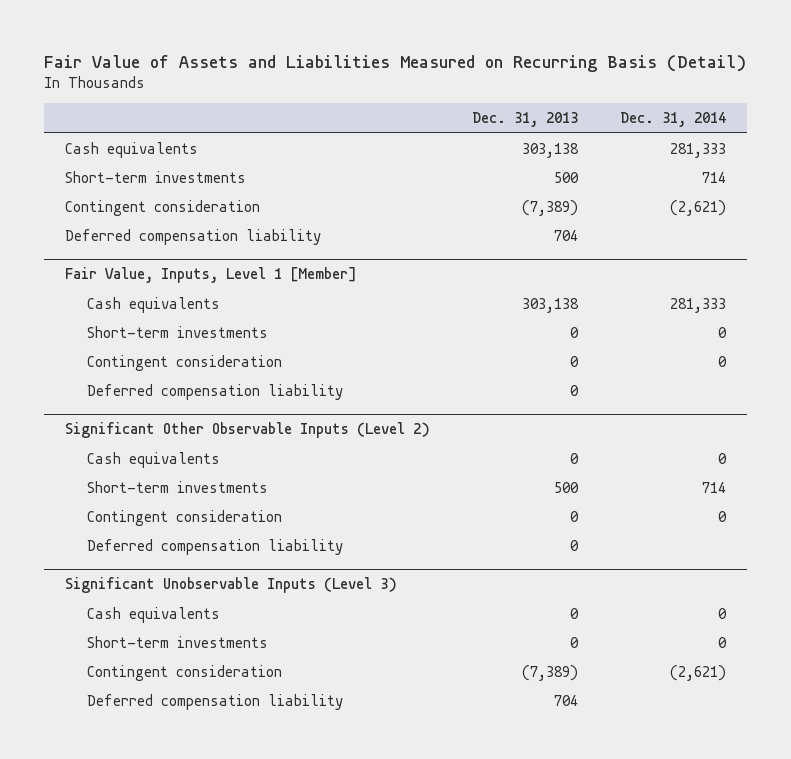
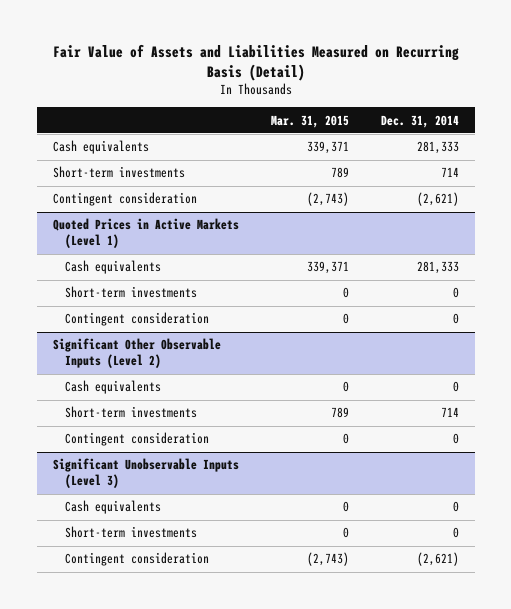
[472,112,579,128] Dec. 31, 2013 -> none
none -> [270,114,349,128] Mar. 31, 2015
[65,228,322,245] Deferred compensation liability -> none
[65,267,358,284] Fair Value, Inputs, Level 1 [Member] -> [52,218,239,249] Quoted Prices in Active Markets (Level 1)
[86,383,343,400] Deferred compensation liability -> none
[86,538,343,555] Deferred compensation liability -> none
[86,693,343,710] Deferred compensation liability -> none

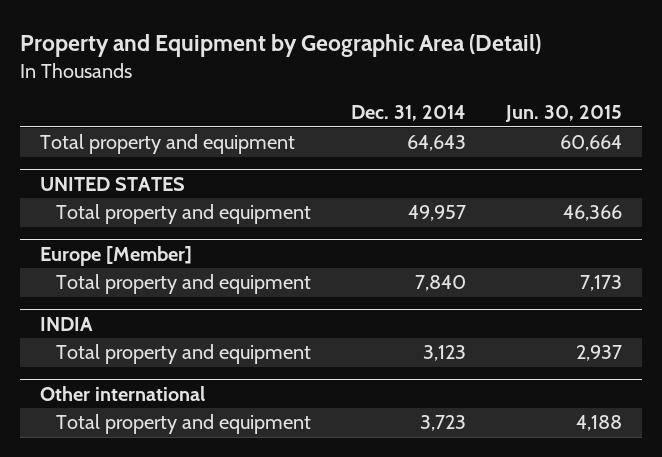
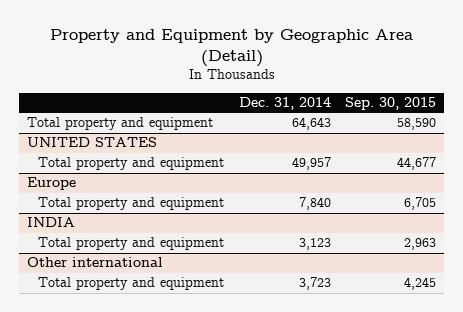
[505,104,623,122] Jun. 30, 2015 -> none
none -> [345,97,437,111] Sep. 30, 2015
[40,245,193,266] Europe [Member] -> [26,177,76,191] Europe

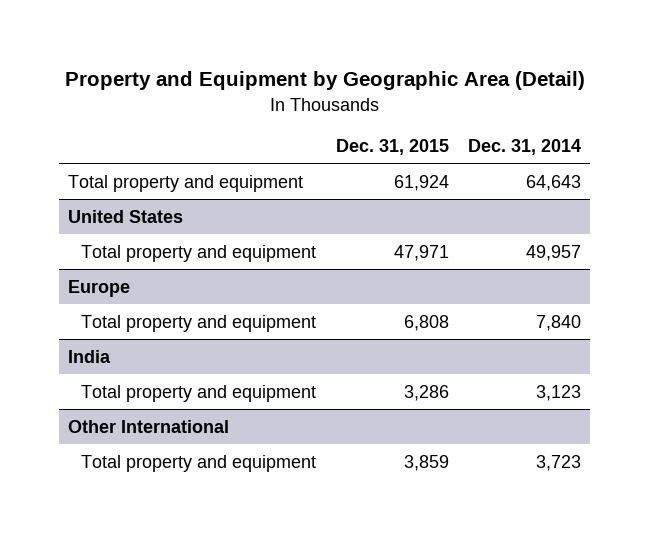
[345,97,437,111] Sep. 30, 2015 -> none
none -> [335,139,449,156] Dec. 31, 2015
[26,137,157,148] UNITED STATES -> [68,209,184,223] United States
[26,217,75,228] INDIA -> [68,349,112,363] India
[26,257,163,268] Other international -> [68,419,230,433] Other International

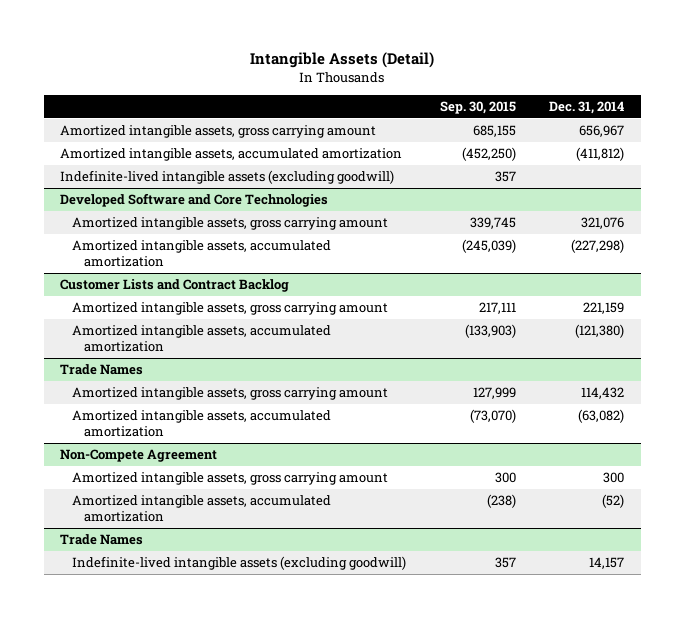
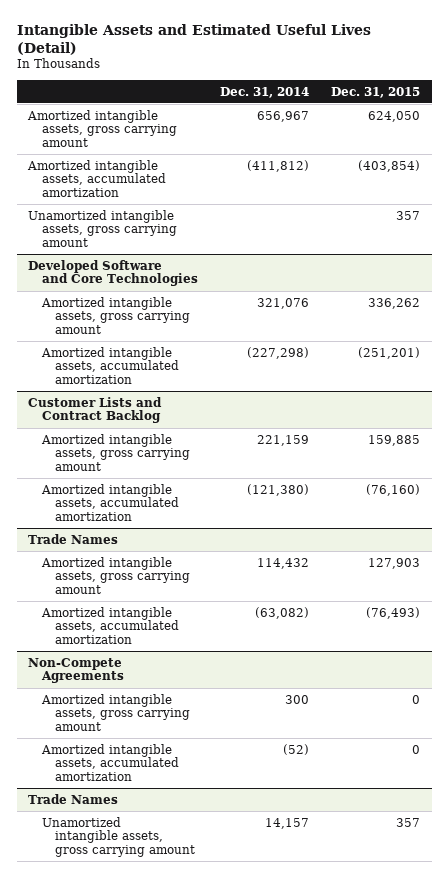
[250,51,435,68] Intangible Assets (Detail) -> [16,23,371,55] Intangible Assets and Estimated Useful Lives (Detail)
[439,100,516,114] Sep. 30, 2015 -> none
none -> [331,86,421,98] Dec. 31, 2015
[60,170,395,185] Indefinite-lived intangible assets (excluding goodwill) -> [27,209,177,248] Unamortized intangible assets, gross carrying amount
[60,449,218,463] Non-Compete Agreement -> [27,657,124,684] Non-Compete Agreements
[72,556,407,571] Indefinite-lived intangible assets (excluding goodwill) -> [41,816,196,858] Unamortized intangible assets, gross carrying amount

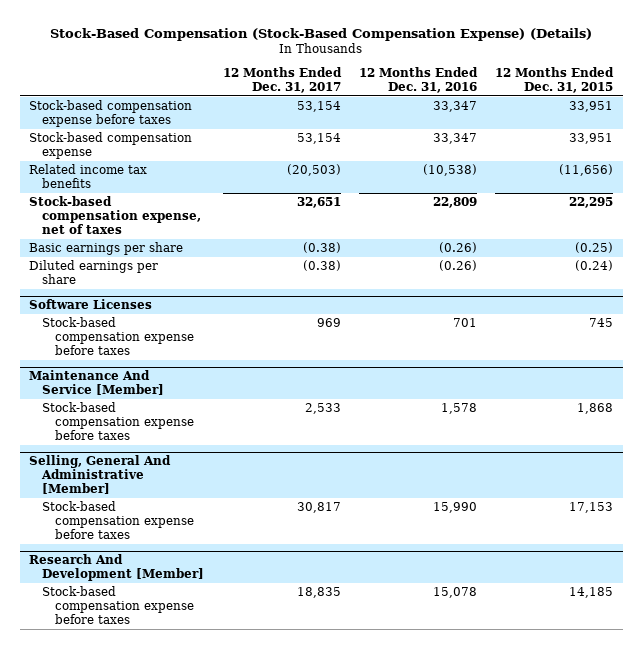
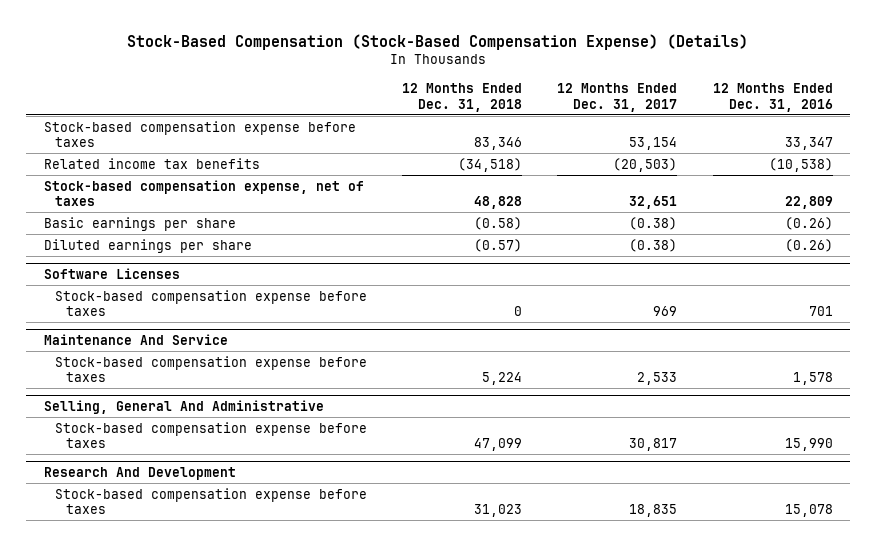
[495,67,615,94] 12 Months Ended Dec. 31, 2015 -> none
none -> [402,83,523,112] 12 Months Ended Dec. 31, 2018
[29,132,193,160] Stock-based compensation expense -> none
[29,370,165,396] Maintenance And Service [Member] -> [43,334,228,346] Maintenance And Service
[29,455,172,495] Selling, General And Administrative [Member] -> [43,400,324,415] Selling, General And Administrative
[29,554,205,582] Research And Development [Member] -> [43,467,236,481] Research And Development

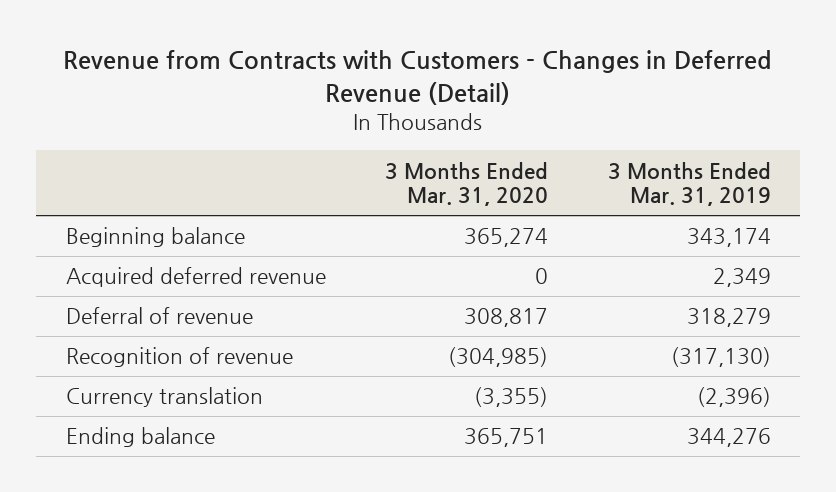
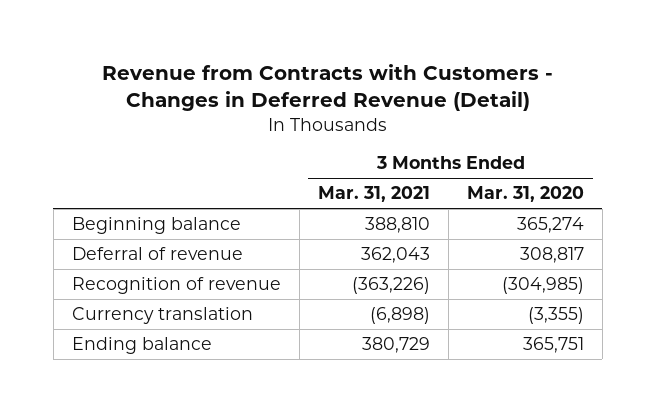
[607,161,771,207] 3 Months Ended Mar. 31, 2019 -> none
none -> [317,186,430,203] Mar. 31, 2021
[65,267,326,288] Acquired deferred revenue -> none

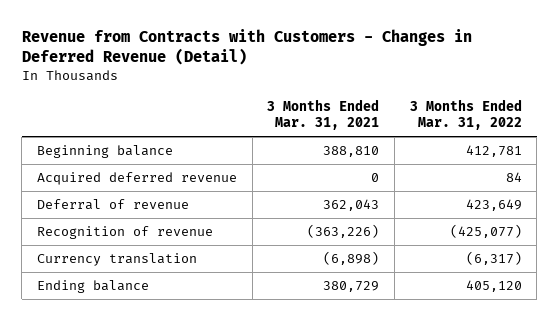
[466,186,584,203] Mar. 31, 2020 -> none
none -> [409,98,522,131] 3 Months Ended Mar. 31, 2022
none -> [36,172,237,186] Acquired deferred revenue

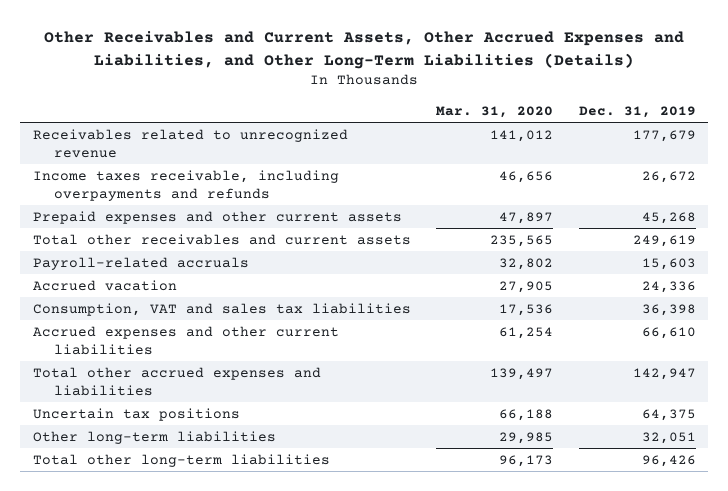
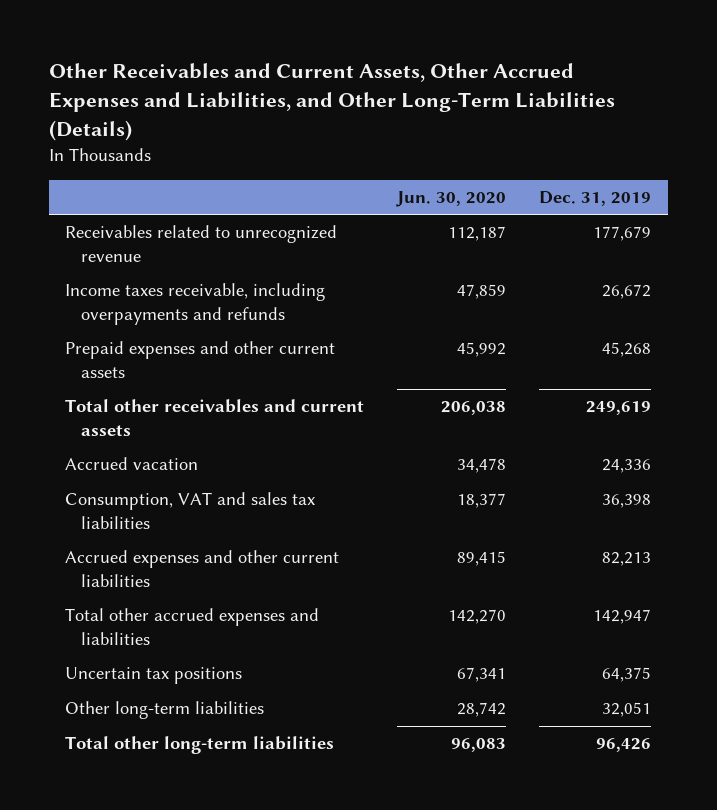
[436,105,554,118] Mar. 31, 2020 -> none
none -> [396,191,507,208] Jun. 30, 2020
[32,256,249,270] Payroll-related accruals -> none
[641,326,696,339] 66,610 -> [602,552,652,567] 82,213

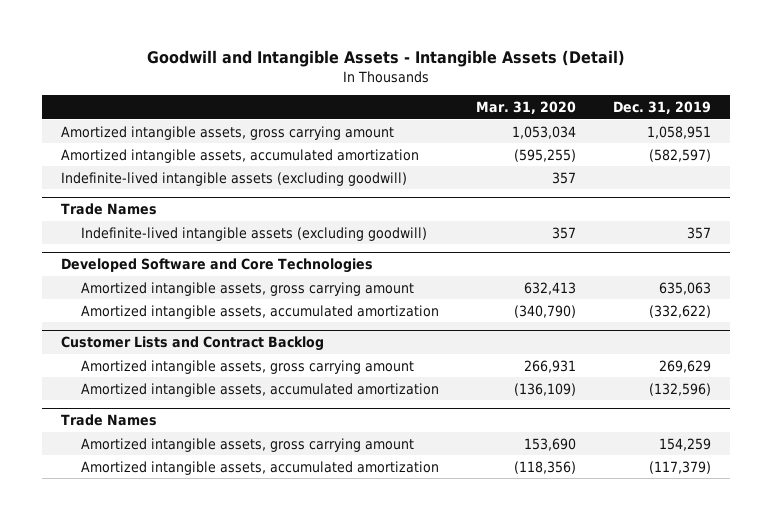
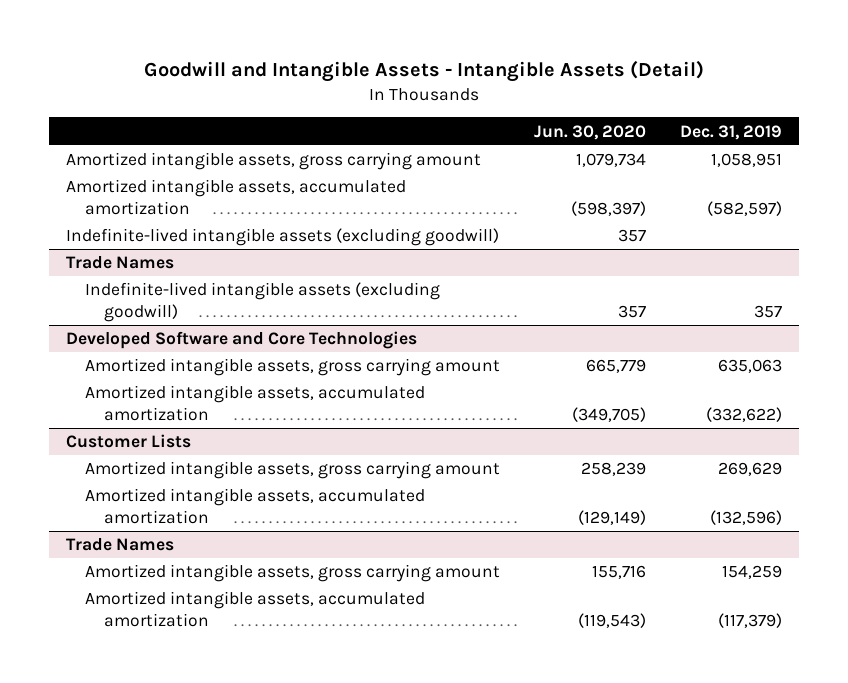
[476,101,577,115] Mar. 31, 2020 -> none
none -> [533,124,646,140] Jun. 30, 2020
[60,336,324,352] Customer Lists and Contract Backlog -> [66,434,192,449] Customer Lists

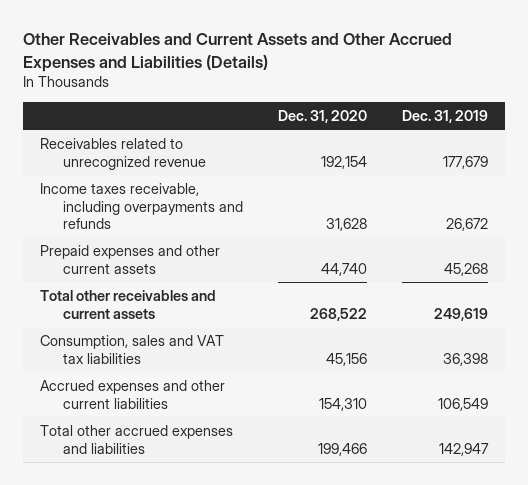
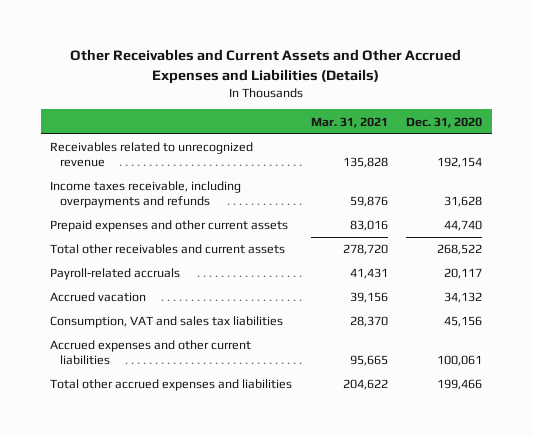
[401,109,488,123] Dec. 31, 2019 -> none
none -> [310,116,388,128] Mar. 31, 2021
none -> [50,268,181,281] Payroll-related accruals
none -> [50,292,147,303] Accrued vacation
[40,334,225,364] Consumption, sales and VAT tax liabilities -> [50,316,284,329] Consumption, VAT and sales tax liabilities
[318,397,367,411] 154,310 -> [437,355,483,367] 100,061

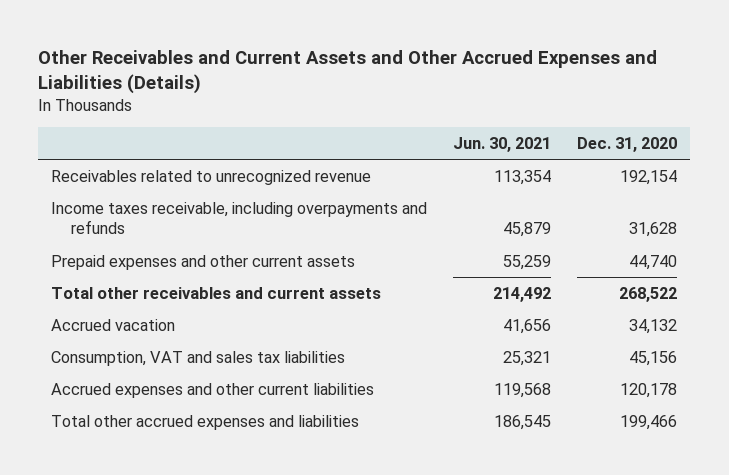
[310,116,388,128] Mar. 31, 2021 -> none
none -> [453,136,552,152] Jun. 30, 2021
[50,268,181,281] Payroll-related accruals -> none
[437,355,483,367] 100,061 -> [620,382,678,398] 120,178

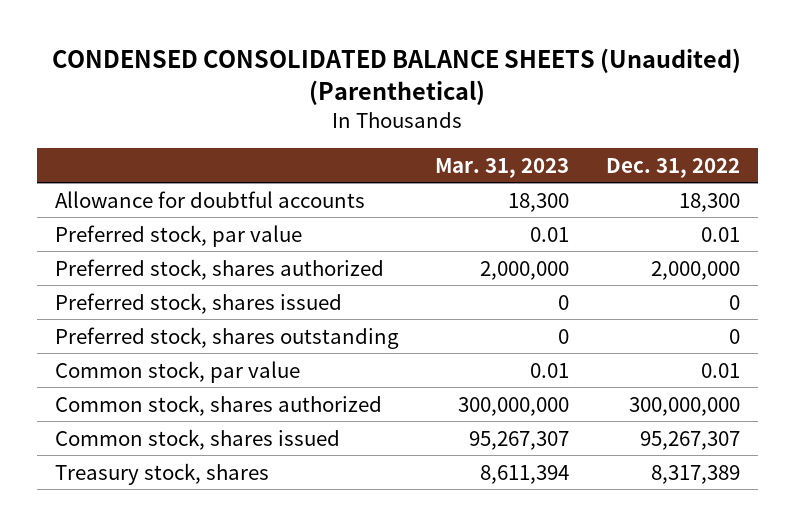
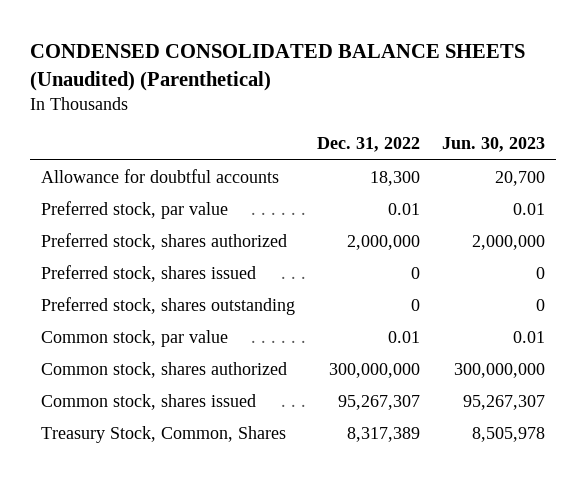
[435,157,570,178] Mar. 31, 2023 -> none
none -> [441,137,545,153] Jun. 30, 2023
[54,462,269,485] Treasury stock, shares -> [41,425,287,443] Treasury Stock, Common, Shares

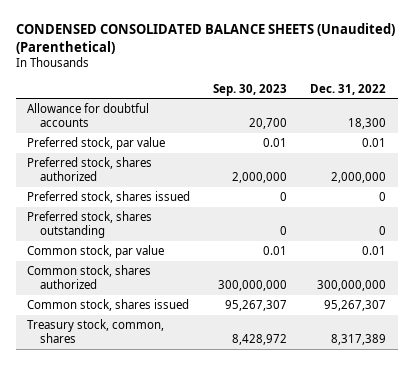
[441,137,545,153] Jun. 30, 2023 -> none
none -> [213,83,288,96] Sep. 30, 2023
[41,425,287,443] Treasury Stock, Common, Shares -> [27,318,165,344] Treasury stock, common, shares

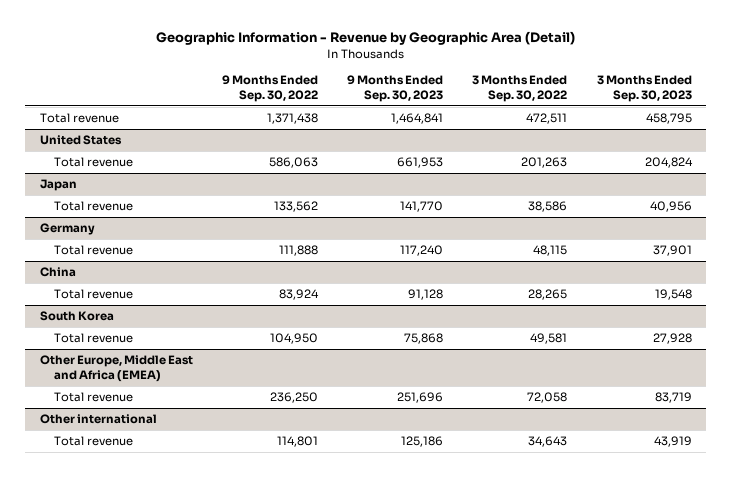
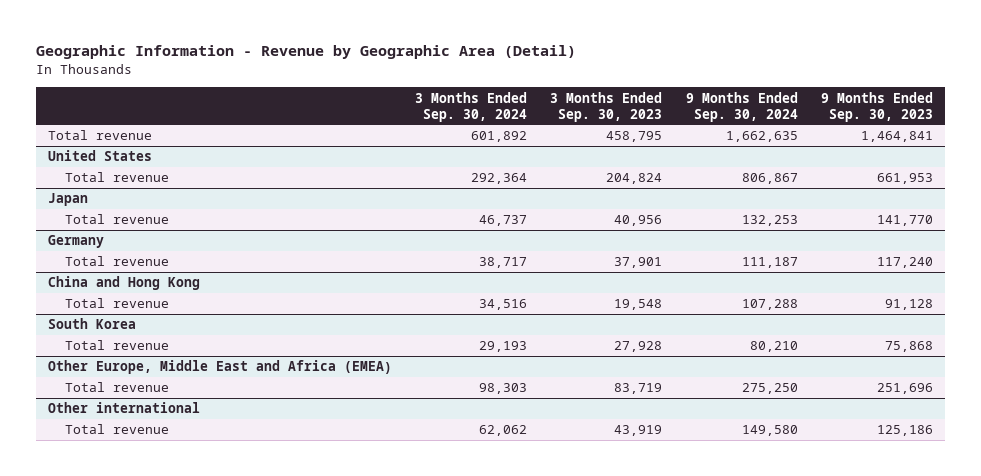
[221,75,318,102] 9 Months Ended Sep. 30, 2022 -> none
[472,75,568,102] 3 Months Ended Sep. 30, 2022 -> none
none -> [415,91,528,122] 3 Months Ended Sep. 30, 2024
none -> [685,91,798,122] 9 Months Ended Sep. 30, 2024
[39,267,76,278] China -> [47,276,200,291] China and Hong Kong

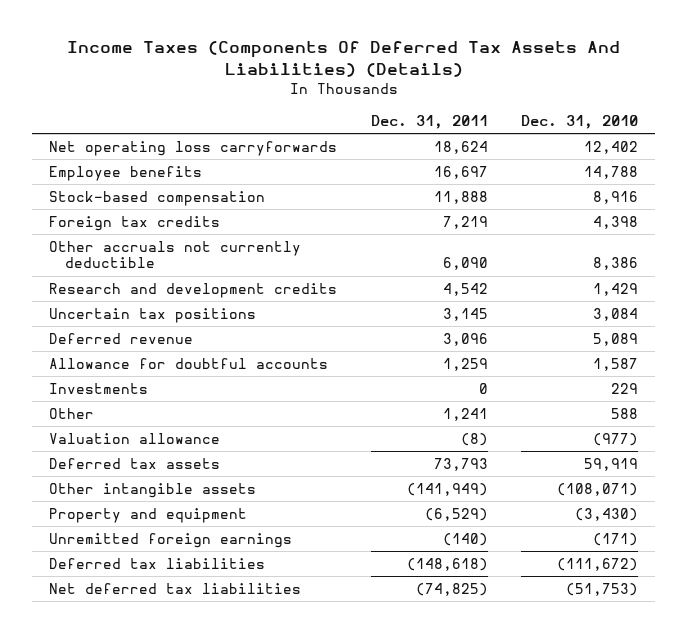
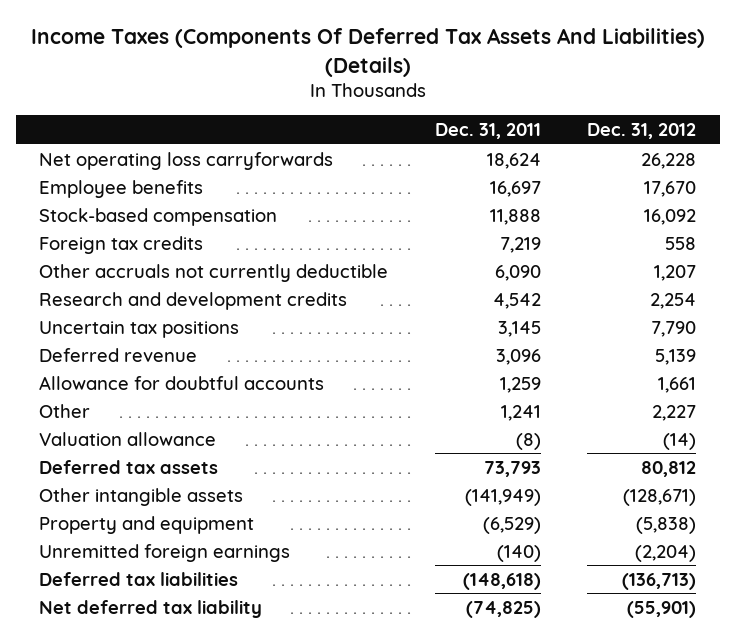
[521,114,639,129] Dec. 31, 2010 -> none
none -> [587,123,697,140] Dec. 31, 2012
[48,382,148,394] Investments -> none
[48,582,301,594] Net deferred tax liabilities -> [39,599,263,618] Net deferred tax liability

